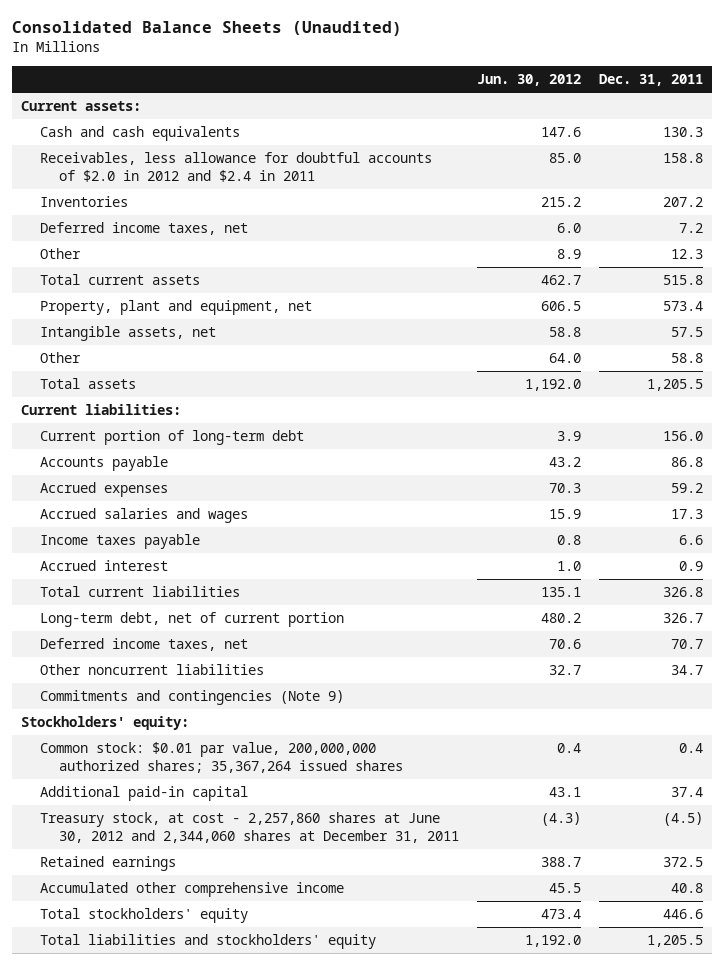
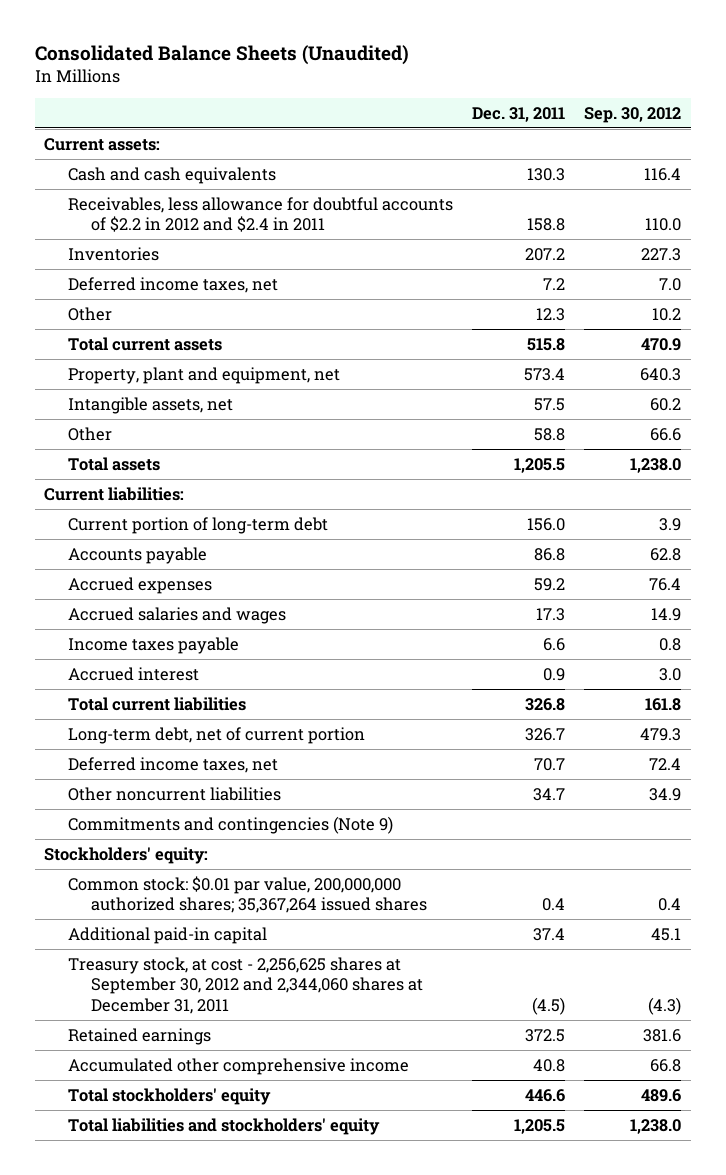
[476,73,581,86] Jun. 30, 2012 -> none
none -> [584,106,682,123] Sep. 30, 2012
[39,152,432,182] Receivables, less allowance for doubtful accounts of $2.0 in 2012 and $2.4 in 2011 -> [67,196,453,233] Receivables, less allowance for doubtful accounts of $2.2 in 2012 and $2.4 in 2011
[39,812,459,843] Treasury stock, at cost - 2,257,860 shares at June 30, 2012 and 2,344,060 shares at December 31, 2011 -> [67,956,424,1014] Treasury stock, at cost - 2,256,625 shares at September 30, 2012 and 2,344,060 shares at December 31, 2011

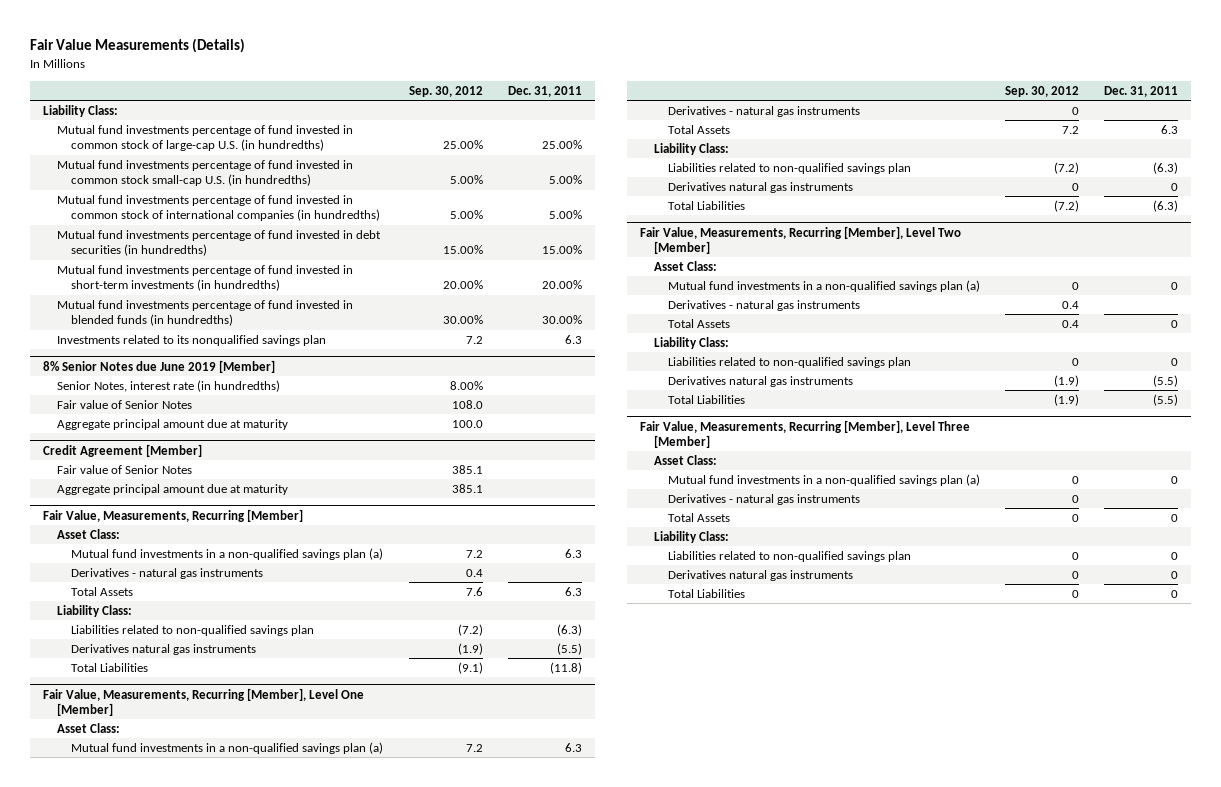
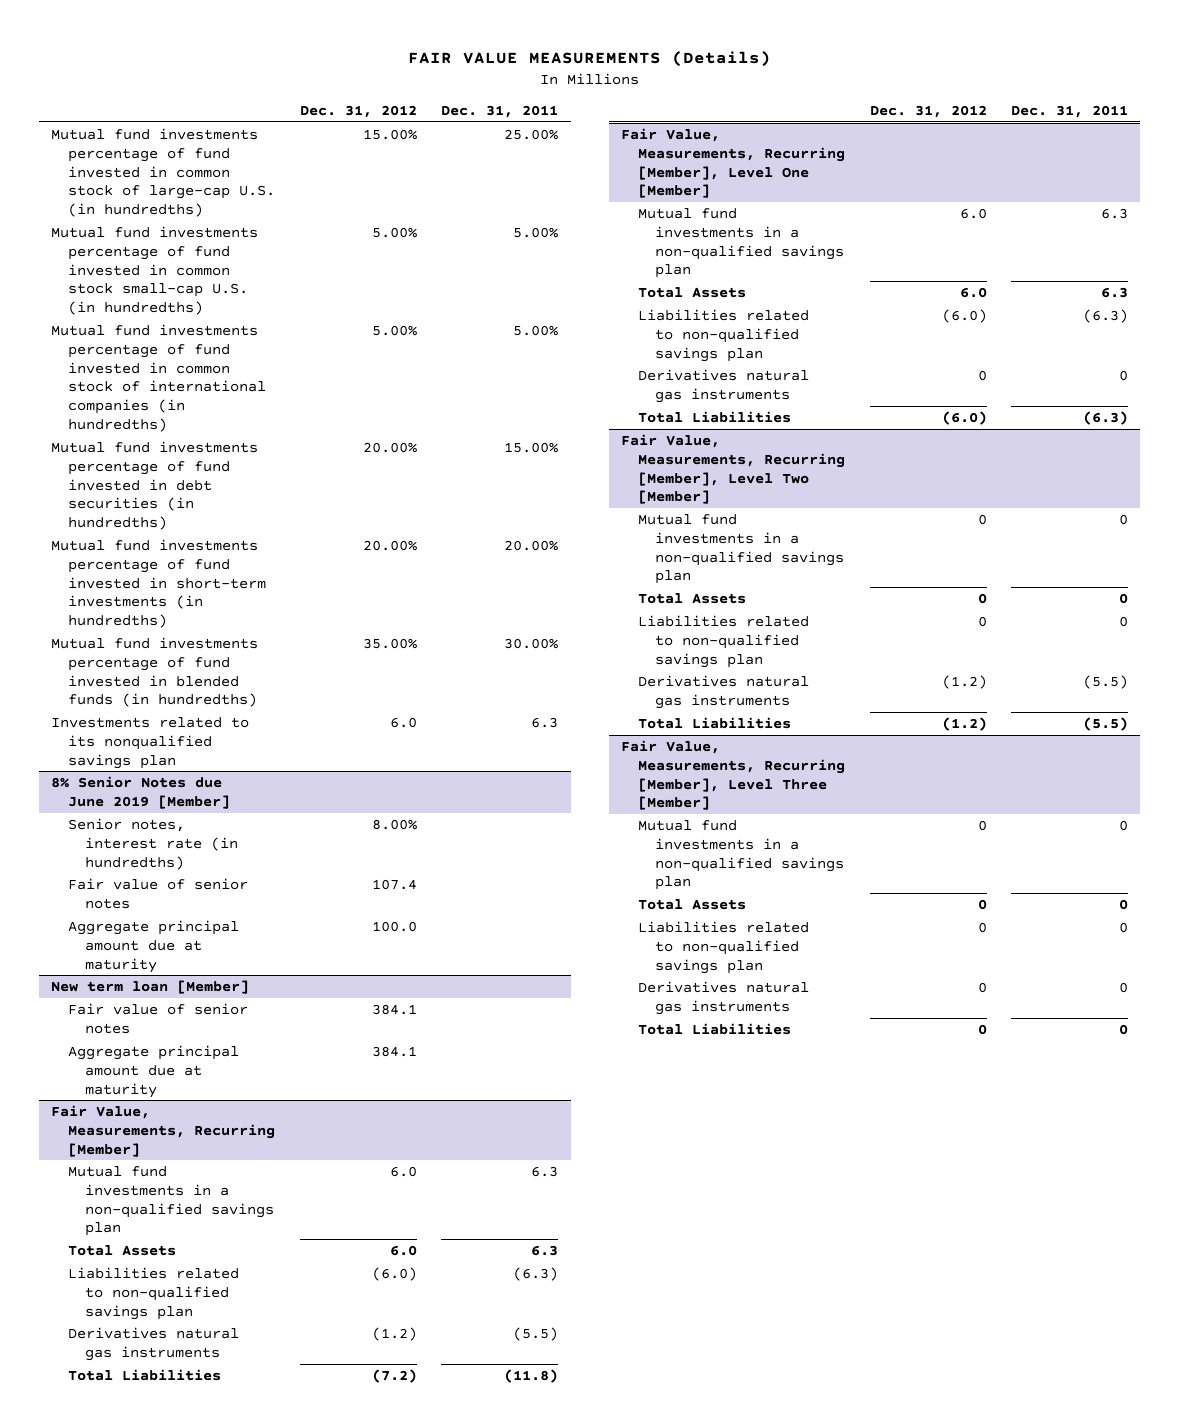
[30,38,246,54] Fair Value Measurements (Details) -> [407,50,771,67] FAIR VALUE MEASUREMENTS (Details)
[408,85,483,97] Sep. 30, 2012 -> none
none -> [299,104,417,118] Dec. 31, 2012
[43,104,119,117] Liability Class: -> none
[57,379,281,392] Senior Notes, interest rate (in hundredths) -> [68,817,239,870] Senior notes, interest rate (in hundredths)
[57,399,193,409] Fair value of Senior Notes -> [68,877,249,909] Fair value of senior notes
[43,443,203,457] Credit Agreement [Member] -> none
none -> [51,979,250,994] New term loan [Member]
[57,464,193,474] Fair value of Senior Notes -> [68,1002,249,1034] Fair value of senior notes
[57,528,121,539] Asset Class: -> none
[71,567,264,579] Derivatives - natural gas instruments -> none
[71,547,384,560] Mutual fund investments in a non-qualified savings plan (a) -> [68,1165,275,1237] Mutual fund investments in a non-qualified savings plan
[57,604,133,617] Liability Class: -> none
[57,722,121,733] Asset Class: -> none
[667,105,860,117] Derivatives - natural gas instruments -> none
[71,741,384,754] Mutual fund investments in a non-qualified savings plan (a) -> [637,207,844,279] Mutual fund investments in a non-qualified savings plan
[653,142,729,155] Liability Class: -> none
[653,260,717,271] Asset Class: -> none
[667,299,860,311] Derivatives - natural gas instruments -> none
[667,279,980,292] Mutual fund investments in a non-qualified savings plan (a) -> [637,513,844,585] Mutual fund investments in a non-qualified savings plan
[653,336,729,349] Liability Class: -> none
[653,454,717,465] Asset Class: -> none
[667,493,860,505] Derivatives - natural gas instruments -> none
[667,473,980,486] Mutual fund investments in a non-qualified savings plan (a) -> [637,819,844,891] Mutual fund investments in a non-qualified savings plan
[653,530,729,543] Liability Class: -> none

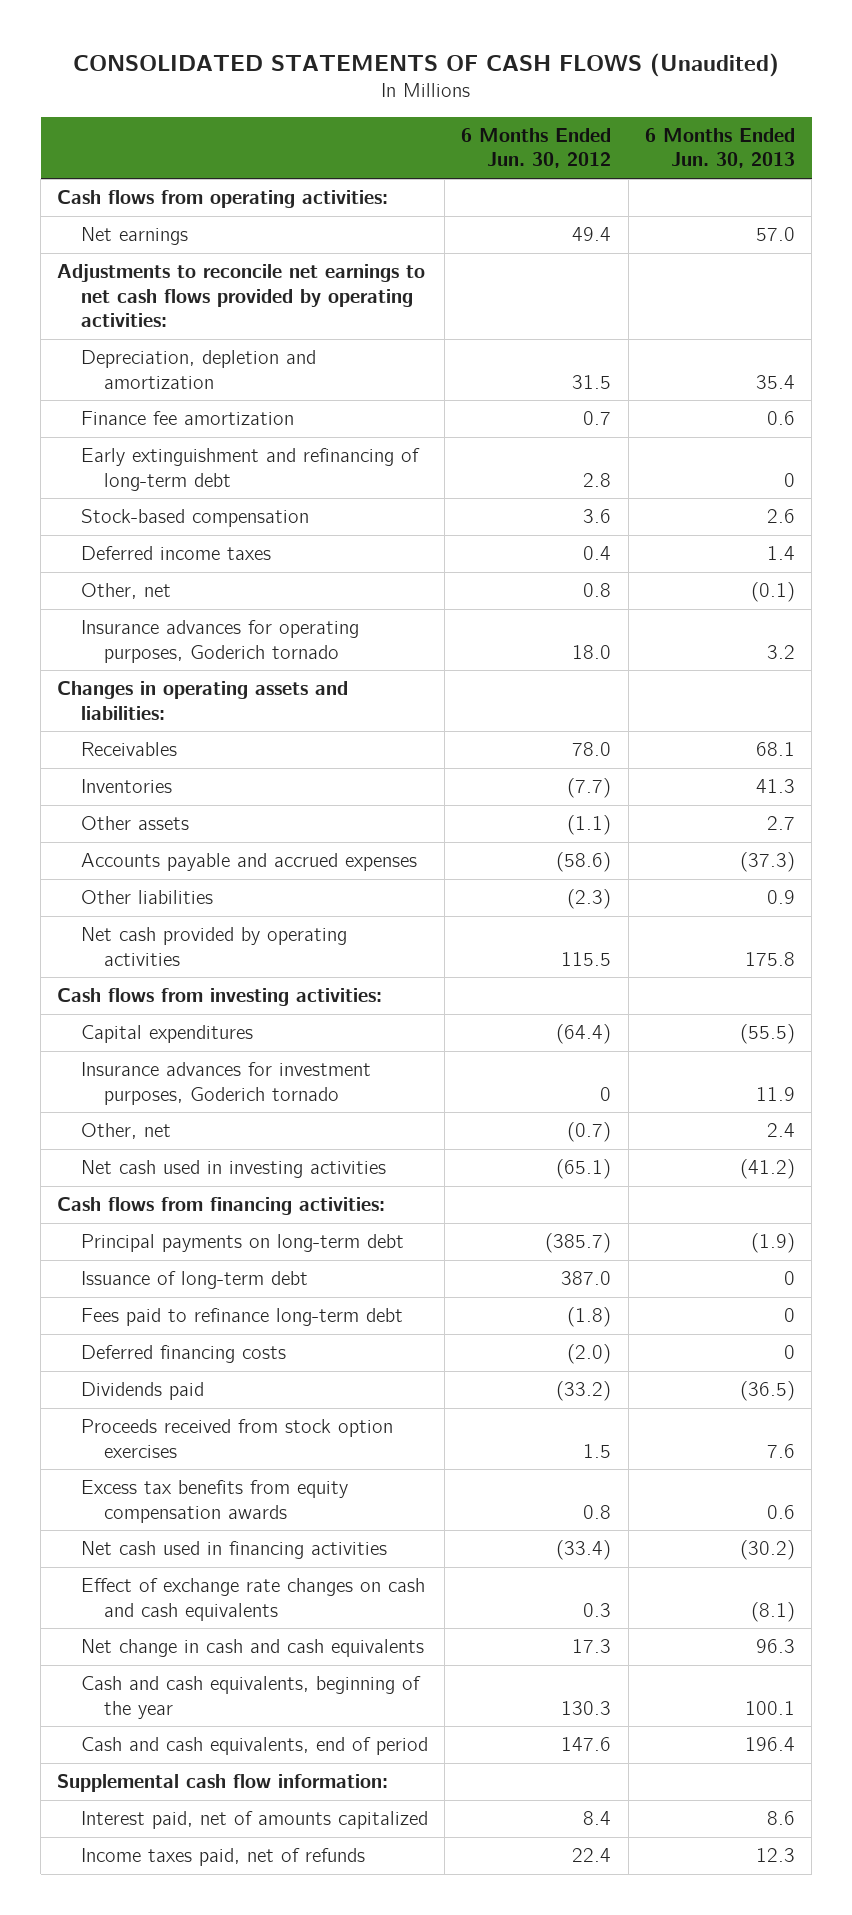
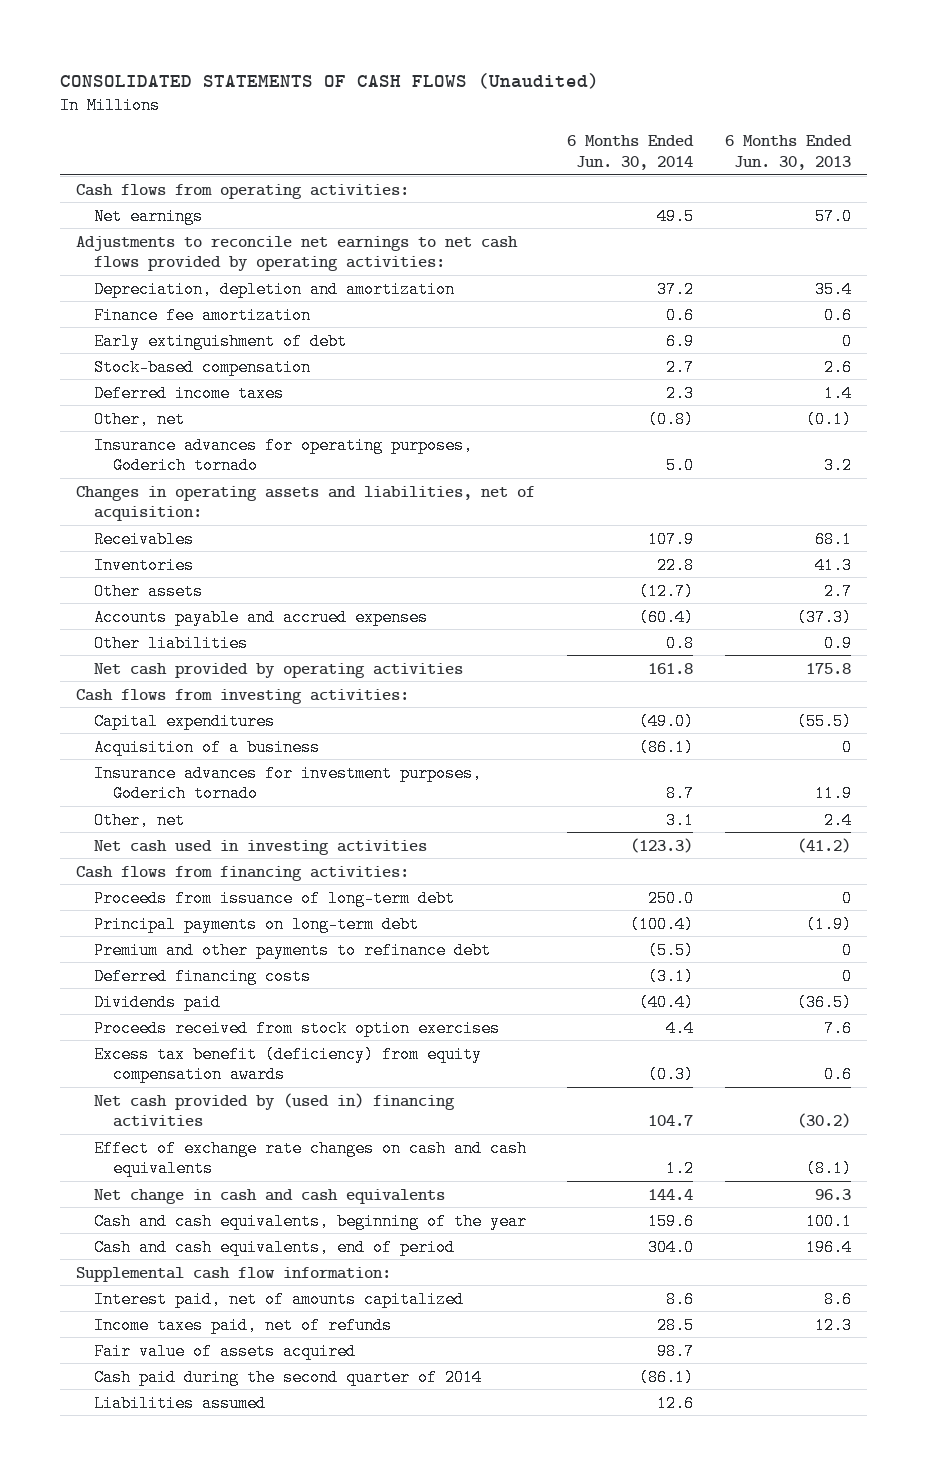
[461,128,612,169] 6 Months Ended Jun. 30, 2012 -> none
none -> [566,134,694,170] 6 Months Ended Jun. 30, 2014
[80,448,420,491] Early extinguishment and refinancing of long-term debt -> [94,332,348,350] Early extinguishment of debt
[57,681,349,720] Changes in operating assets and liabilities: -> [75,485,535,522] Changes in operating assets and liabilities, net of acquisition:
none -> [94,738,321,756] Acquisition of a business
none -> [94,889,456,907] Proceeds from issuance of long-term debt
[80,1271,308,1290] Issuance of long-term debt -> none
[80,1308,403,1327] Fees paid to refinance long-term debt -> [94,941,492,959] Premium and other payments to refinance debt
[80,1480,348,1523] Excess tax benefits from equity compensation awards -> [94,1045,483,1084] Excess tax benefit (deficiency) from equity compensation awards
[80,1541,387,1560] Net cash used in financing activities -> [94,1092,456,1128] Net cash provided by (used in) financing activities
none -> [94,1342,357,1360] Fair value of assets acquired
none -> [94,1368,483,1386] Cash paid during the second quarter of 2014
none -> [94,1394,267,1412] Liabilities assumed

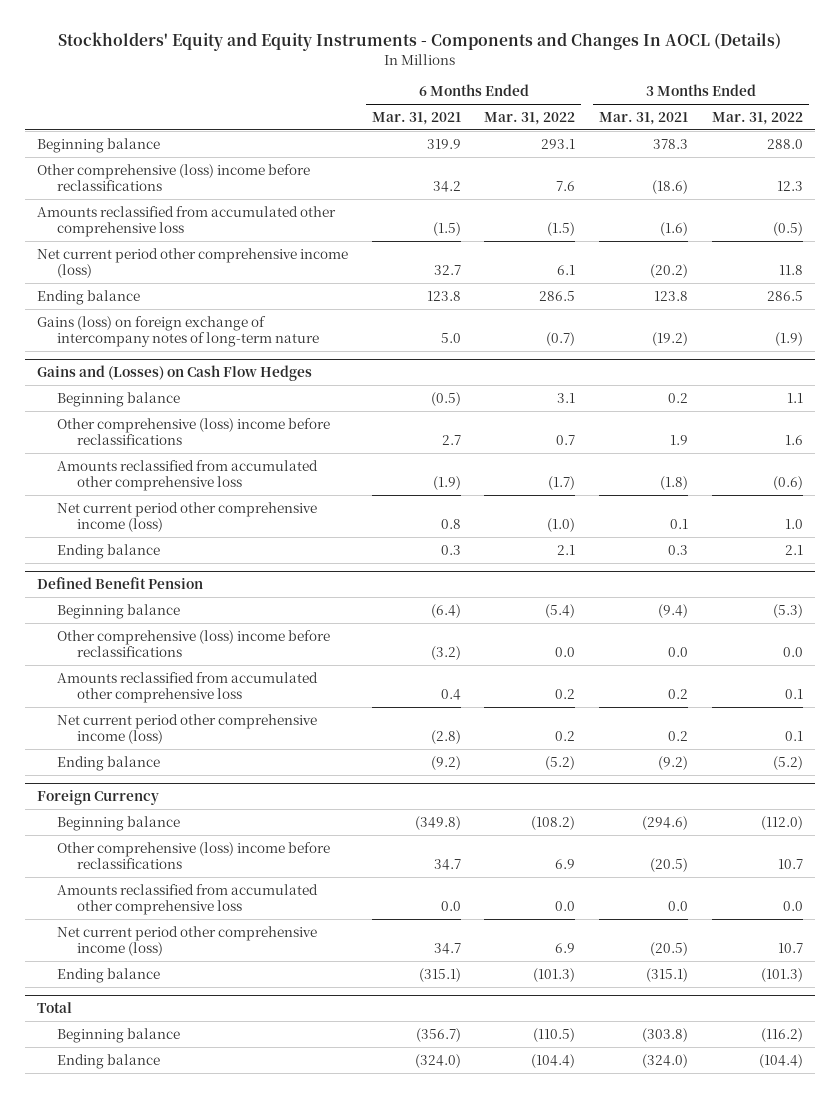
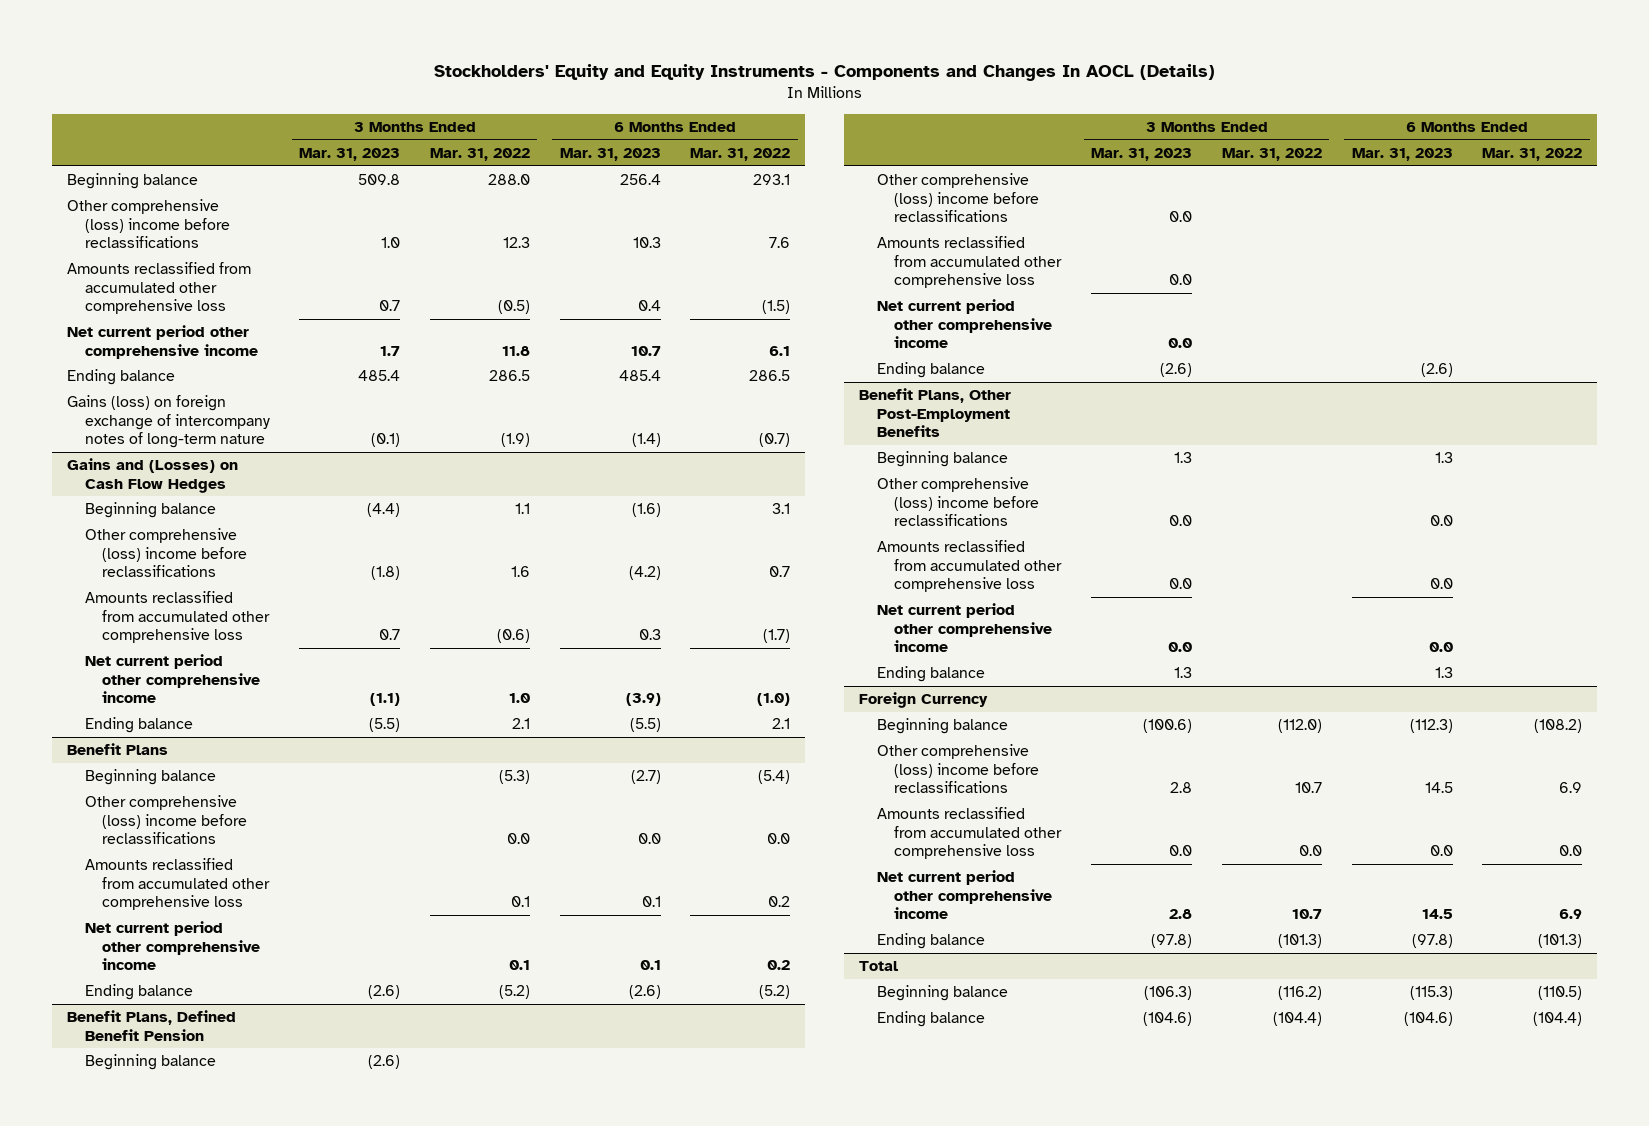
[371,111,461,125] Mar. 31, 2021 -> none
[599,111,689,125] Mar. 31, 2021 -> none
none -> [299,147,401,161] Mar. 31, 2023
none -> [559,147,661,161] Mar. 31, 2023
[36,247,348,279] Net current period other comprehensive income (loss) -> [67,325,258,359] Net current period other comprehensive income
[57,501,318,533] Net current period other comprehensive income (loss) -> [84,654,261,704] Net current period other comprehensive income
[36,577,203,590] Defined Benefit Pension -> [67,743,169,756] Benefit Plans
[57,713,318,745] Net current period other comprehensive income (loss) -> [84,921,261,971] Net current period other comprehensive income
none -> [67,1010,237,1041] Benefit Plans, Defined Benefit Pension
none -> [84,1054,216,1071] Beginning balance
none -> [876,173,1040,223] Other comprehensive (loss) income before reclassifications
none -> [876,236,1063,289] Amounts reclassified from accumulated other comprehensive loss
none -> [876,299,1053,349] Net current period other comprehensive income
none -> [876,362,985,379] Ending balance
none -> [859,388,1012,438] Benefit Plans, Other Post-Employment Benefits
none -> [876,451,1008,468] Beginning balance
none -> [876,477,1040,527] Other comprehensive (loss) income before reclassifications
none -> [876,540,1063,593] Amounts reclassified from accumulated other comprehensive loss
none -> [876,603,1053,653] Net current period other comprehensive income
none -> [876,666,985,683] Ending balance
[57,925,318,957] Net current period other comprehensive income (loss) -> [876,870,1053,920] Net current period other comprehensive income

